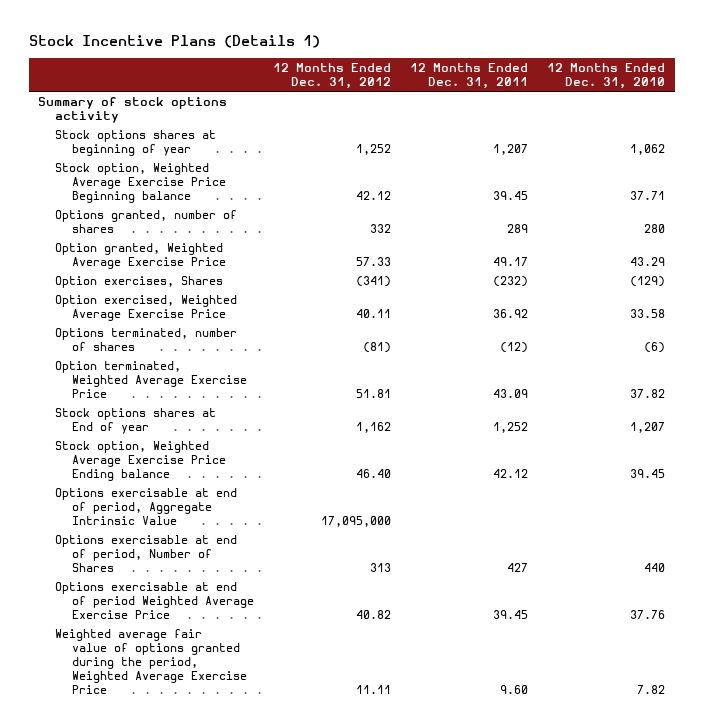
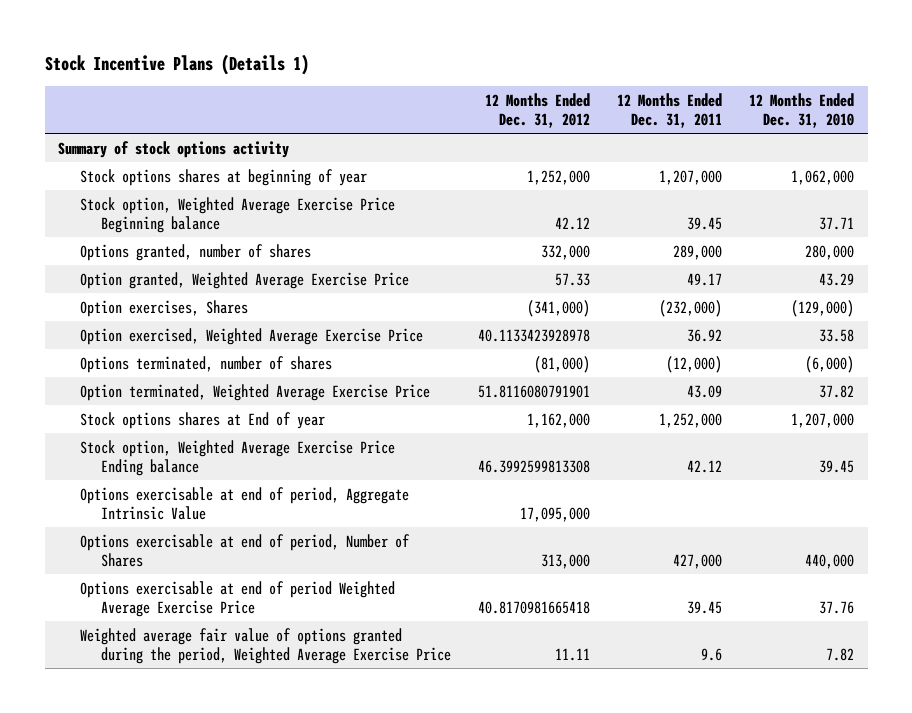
[355,143,391,155] 1,252 -> [526,169,590,185] 1,252,000
[492,143,528,155] 1,207 -> [658,169,722,185] 1,207,000
[630,143,666,155] 1,062 -> [790,169,854,185] 1,062,000
[369,223,391,233] 332 -> [540,244,590,260] 332,000
[506,223,528,233] 289 -> [672,244,722,260] 289,000
[644,223,666,233] 280 -> [804,244,854,260] 280,000
[355,275,391,287] (341) -> [526,299,590,317] (341,000)
[492,275,528,287] (232) -> [658,299,722,317] (232,000)
[630,275,666,287] (129) -> [790,299,854,317] (129,000)
[355,308,391,318] 40.11 -> [477,328,590,342] 40.1133423928978
[362,341,391,353] (81) -> [533,355,590,373] (81,000)
[499,341,528,353] (12) -> [665,355,722,373] (12,000)
[644,341,666,353] (6) -> [804,355,854,373] (6,000)
[355,389,391,399] 51.81 -> [477,384,590,398] 51.8116080791901
[355,421,391,433] 1,162 -> [526,412,590,428] 1,162,000
[492,421,528,433] 1,252 -> [658,412,722,428] 1,252,000
[630,421,666,433] 1,207 -> [790,412,854,428] 1,207,000
[355,469,391,479] 46.40 -> [477,459,590,473] 46.3992599813308
[369,563,391,573] 313 -> [540,553,590,569] 313,000
[506,563,528,573] 427 -> [672,553,722,569] 427,000
[644,563,666,573] 440 -> [804,553,854,569] 440,000
[355,610,391,620] 40.82 -> [477,600,590,614] 40.8170981665418
[499,685,528,695] 9.60 -> [700,647,722,661] 9.6

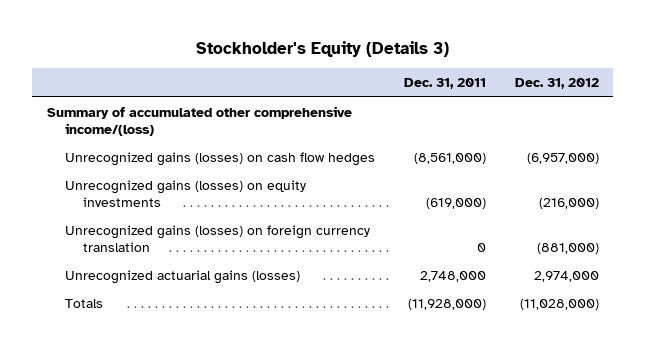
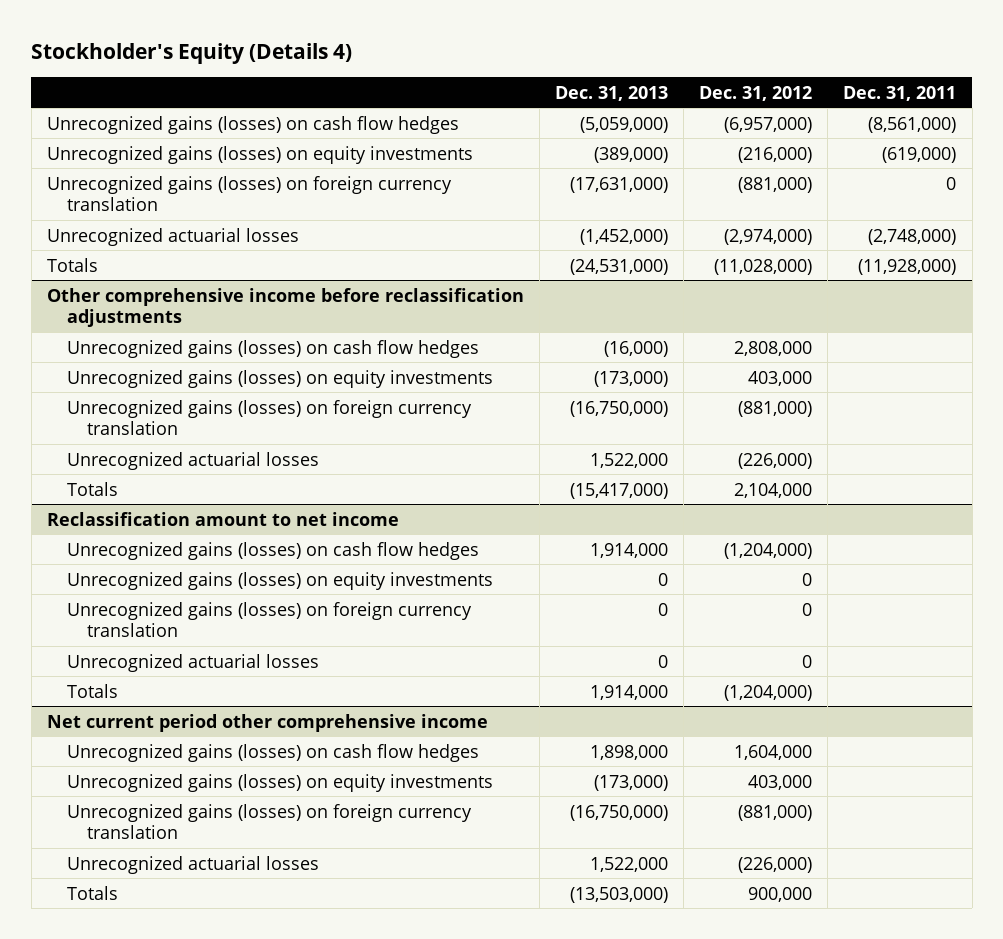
[195,41,449,58] Stockholder's Equity (Details 3) -> [31,43,353,65] Stockholder's Equity (Details 4)
none -> [554,85,668,101] Dec. 31, 2013
[46,105,352,137] Summary of accumulated other comprehensive income/(loss) -> none
[64,269,300,284] Unrecognized actuarial gains (losses) -> [46,227,299,246] Unrecognized actuarial losses
[419,270,486,282] 2,748,000 -> [868,228,957,245] (2,748,000)
[533,270,599,282] 2,974,000 -> [724,228,813,245] (2,974,000)
none -> [46,287,524,327] Other comprehensive income before reclassification adjustments
none -> [66,339,479,358] Unrecognized gains (losses) on cash flow hedges
none -> [66,369,493,388] Unrecognized gains (losses) on equity investments
none -> [66,399,472,435] Unrecognized gains (losses) on foreign currency translation
none -> [66,451,319,470] Unrecognized actuarial losses
none -> [66,481,118,496] Totals
none -> [46,511,399,526] Reclassification amount to net income
none -> [66,541,479,560] Unrecognized gains (losses) on cash flow hedges
none -> [66,571,493,590] Unrecognized gains (losses) on equity investments
none -> [66,601,472,637] Unrecognized gains (losses) on foreign currency translation
none -> [66,653,319,672] Unrecognized actuarial losses
none -> [66,683,118,698] Totals
none -> [46,713,488,732] Net current period other comprehensive income
none -> [66,743,479,762] Unrecognized gains (losses) on cash flow hedges
none -> [66,773,493,792] Unrecognized gains (losses) on equity investments
none -> [66,803,472,839] Unrecognized gains (losses) on foreign currency translation
none -> [66,855,319,874] Unrecognized actuarial losses
none -> [66,885,118,900] Totals

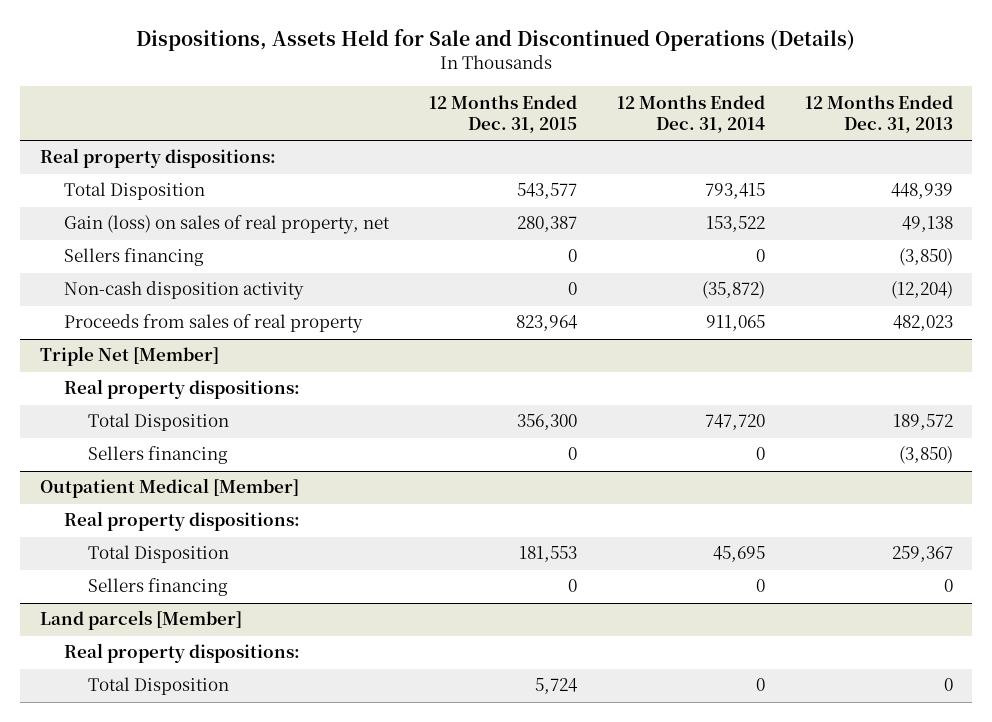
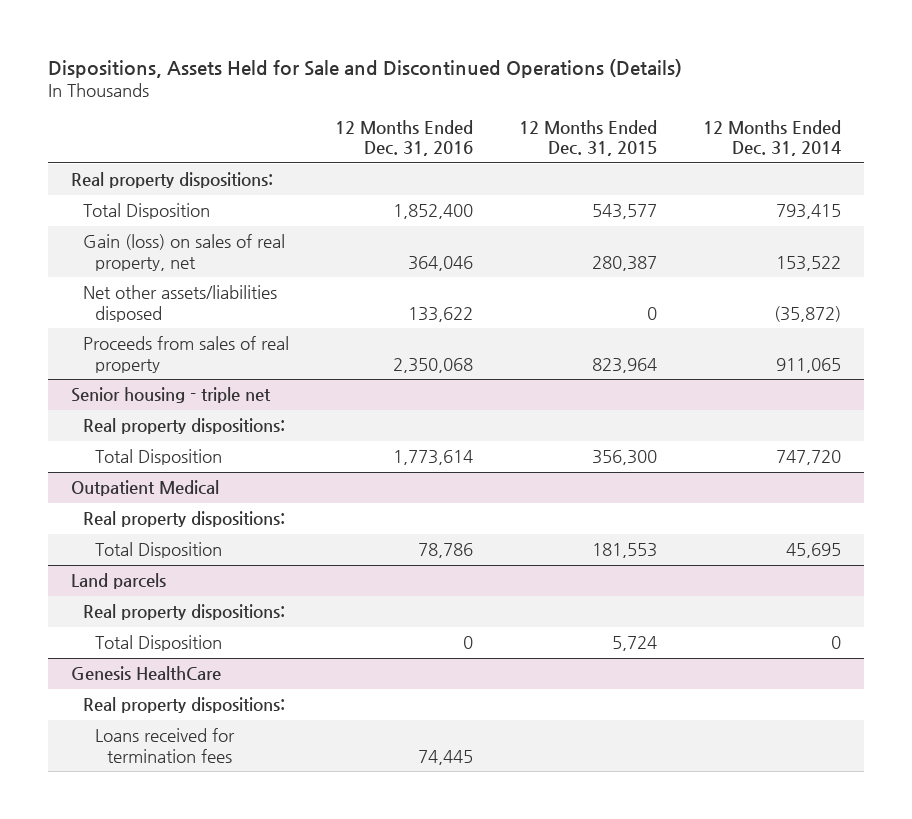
[804,94,953,133] 12 Months Ended Dec. 31, 2013 -> none
none -> [334,119,473,157] 12 Months Ended Dec. 31, 2016
[64,248,205,267] Sellers financing -> none
[64,281,305,301] Non-cash disposition activity -> [83,284,278,322] Net other assets/liabilities disposed
[39,346,219,367] Triple Net [Member] -> [71,386,272,403] Senior housing - triple net
[88,446,229,465] Sellers financing -> none
[39,478,299,499] Outpatient Medical [Member] -> [71,479,220,496] Outpatient Medical
[88,578,229,597] Sellers financing -> none
[39,610,242,631] Land parcels [Member] -> [71,572,167,589] Land parcels
none -> [71,665,222,680] Genesis HealthCare
none -> [83,696,286,713] Real property dispositions:
none -> [94,727,235,763] Loans received for termination fees

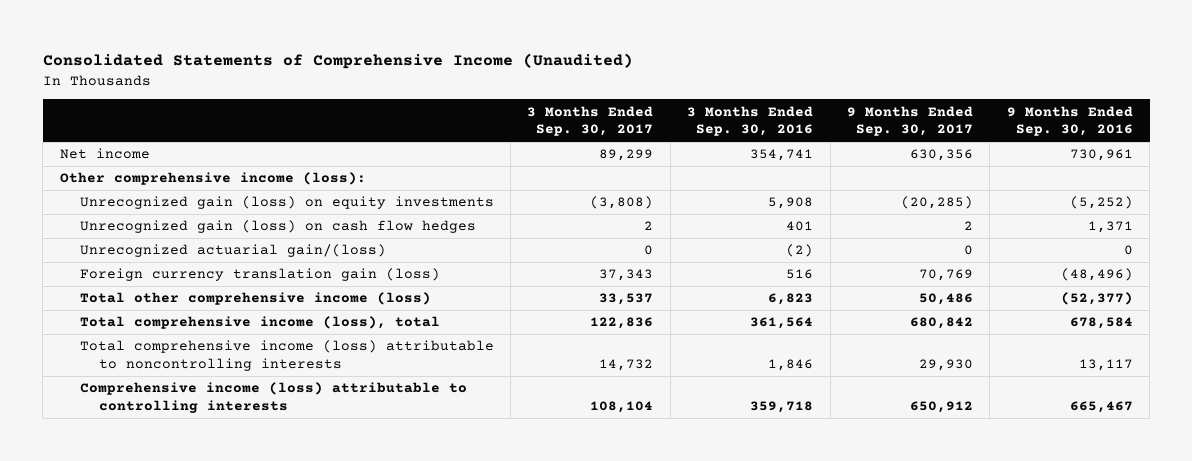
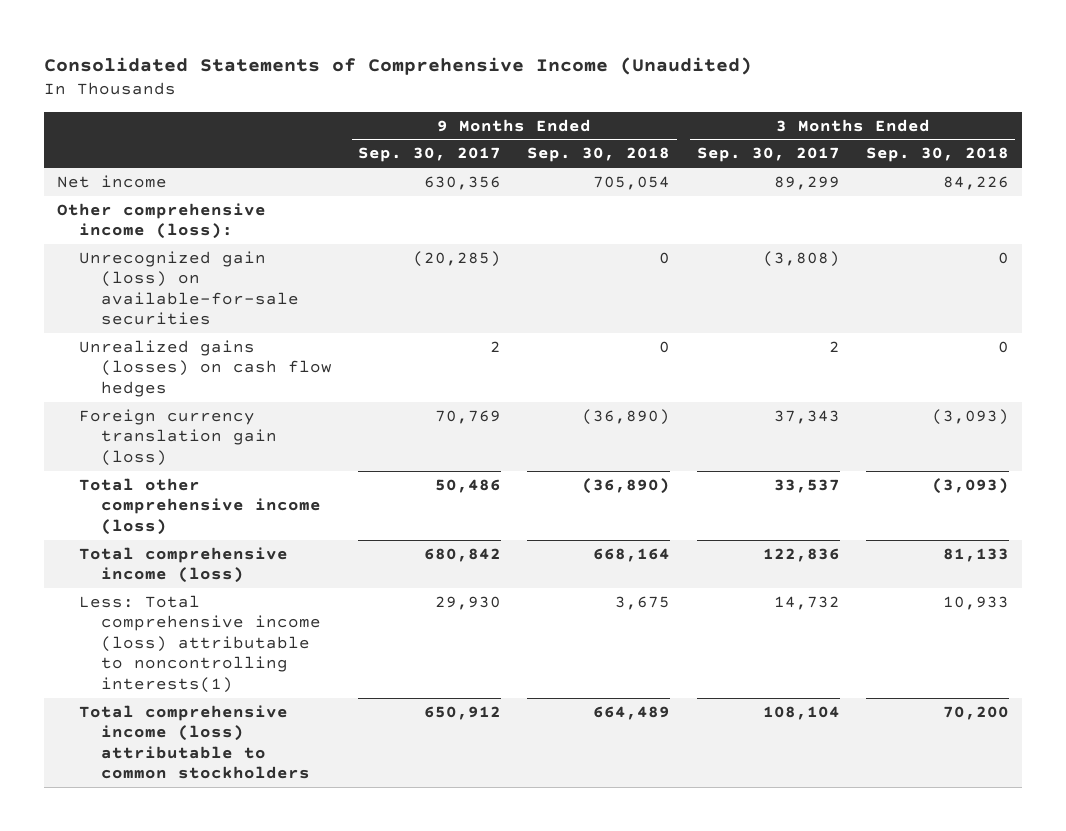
[687,105,814,137] 3 Months Ended Sep. 30, 2016 -> none
[1006,105,1133,137] 9 Months Ended Sep. 30, 2016 -> none
none -> [527,147,671,163] Sep. 30, 2018
none -> [865,147,1009,163] Sep. 30, 2018
[79,244,386,258] Unrecognized actuarial gain/(loss) -> none
[79,196,494,210] Unrecognized gain (loss) on equity investments -> [79,250,299,326] Unrecognized gain (loss) on available-for-sale securities
[79,220,476,234] Unrecognized gain (loss) on cash flow hedges -> [79,339,332,397] Unrealized gains (losses) on cash flow hedges
[79,316,440,330] Total comprehensive income (loss), total -> [79,546,289,584] Total comprehensive income (loss)
[79,340,494,371] Total comprehensive income (loss) attributable to noncontrolling interests -> [79,594,321,693] Less: Total comprehensive income (loss) attributable to noncontrolling interests(1)
[79,382,467,413] Comprehensive income (loss) attributable to controlling interests -> [79,704,310,780] Total comprehensive income (loss) attributable to common stockholders

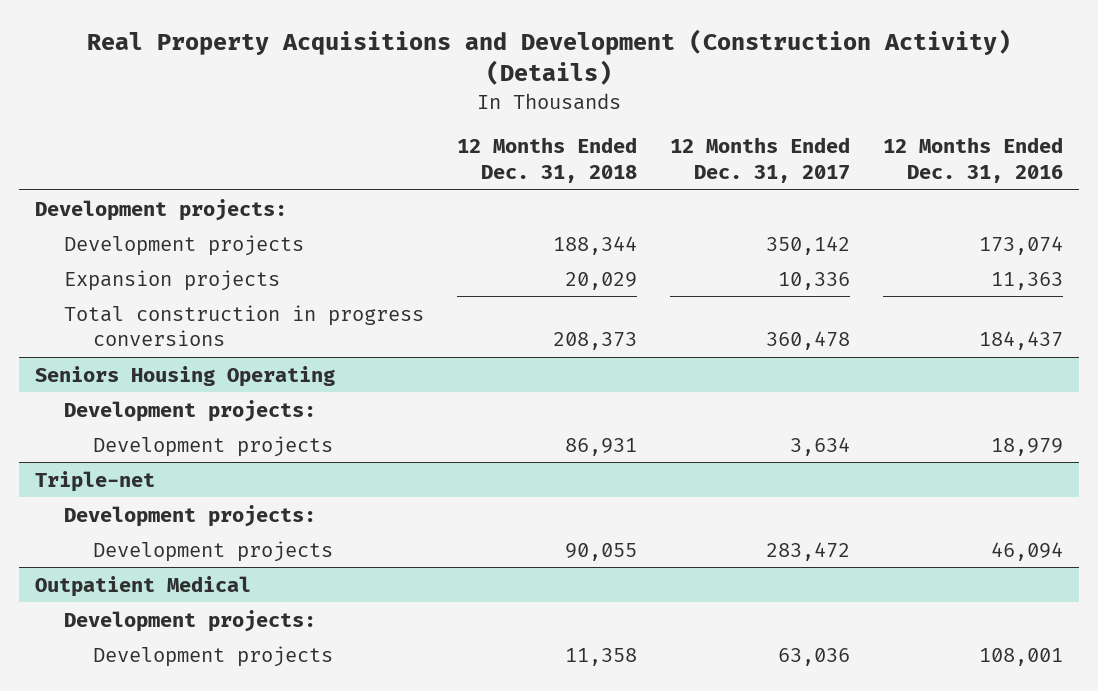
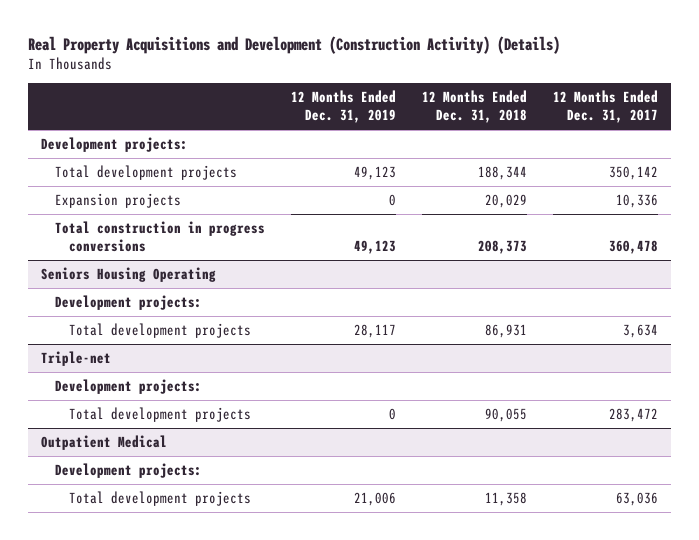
[882,137,1063,183] 12 Months Ended Dec. 31, 2016 -> none
none -> [291,90,397,124] 12 Months Ended Dec. 31, 2019
[64,234,305,256] Development projects -> [54,165,237,181] Total development projects
[92,435,333,457] Development projects -> [69,323,252,339] Total development projects
[92,540,333,562] Development projects -> [69,407,252,423] Total development projects
[92,645,333,667] Development projects -> [69,491,252,507] Total development projects

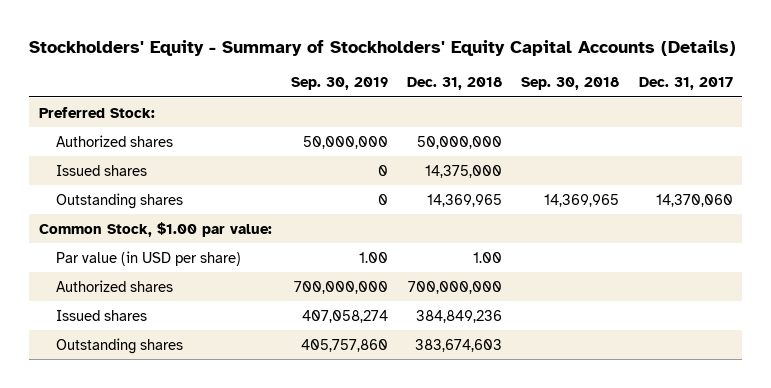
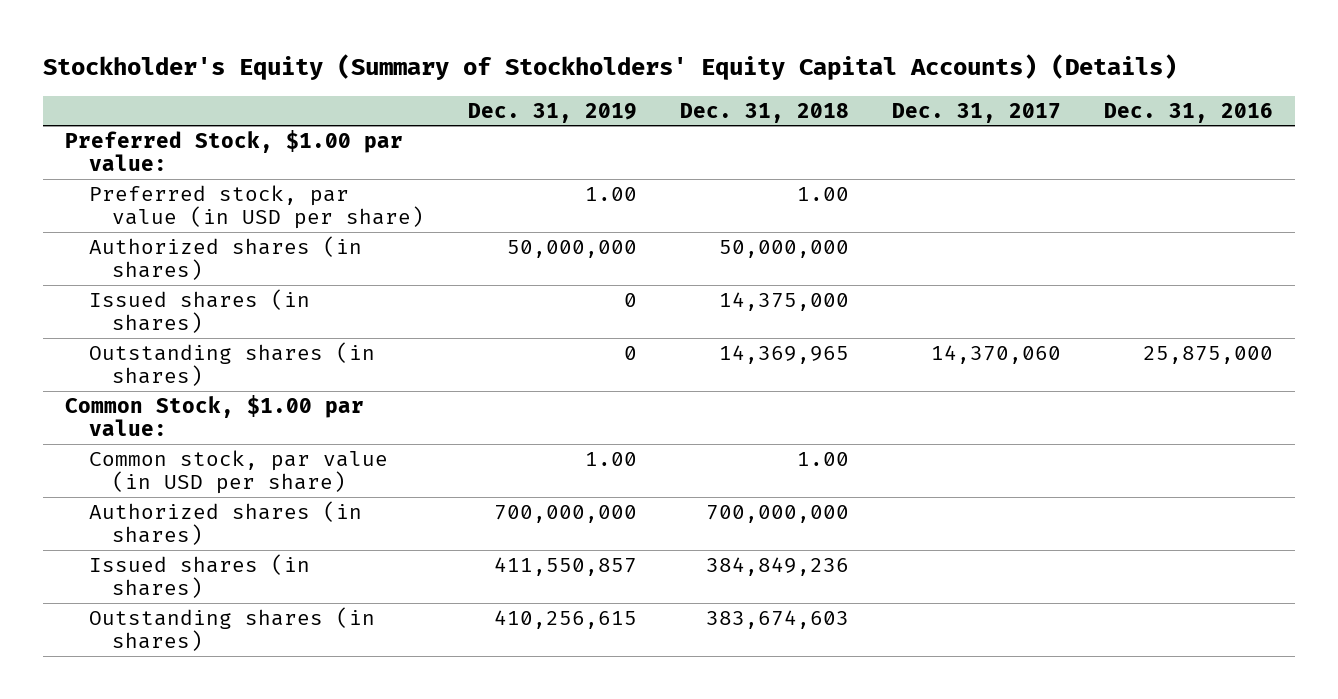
[28,39,736,56] Stockholders' Equity - Summary of Stockholders' Equity Capital Accounts (Details) -> [43,54,1178,81] Stockholder's Equity (Summary of Stockholders' Equity Capital Accounts) (Details)
[290,77,388,91] Sep. 30, 2019 -> none
[521,77,620,91] Sep. 30, 2018 -> none
none -> [467,102,637,123] Dec. 31, 2019
none -> [1104,102,1274,123] Dec. 31, 2016
[38,106,155,118] Preferred Stock: -> [64,129,403,172] Preferred Stock, $1.00 par value:
none -> [88,184,425,230] Preferred stock, par value (in USD per share)
[56,134,174,147] Authorized shares -> [88,235,362,281] Authorized shares (in shares)
[56,164,148,176] Issued shares -> [88,288,310,334] Issued shares (in shares)
[56,192,184,209] Outstanding shares -> [88,341,375,387] Outstanding shares (in shares)
[56,250,242,266] Par value (in USD per share) -> [88,449,388,495] Common stock, par value (in USD per share)
[56,279,174,292] Authorized shares -> [88,500,362,546] Authorized shares (in shares)
[56,309,148,321] Issued shares -> [88,553,310,599] Issued shares (in shares)
[56,337,184,354] Outstanding shares -> [88,606,375,652] Outstanding shares (in shares)

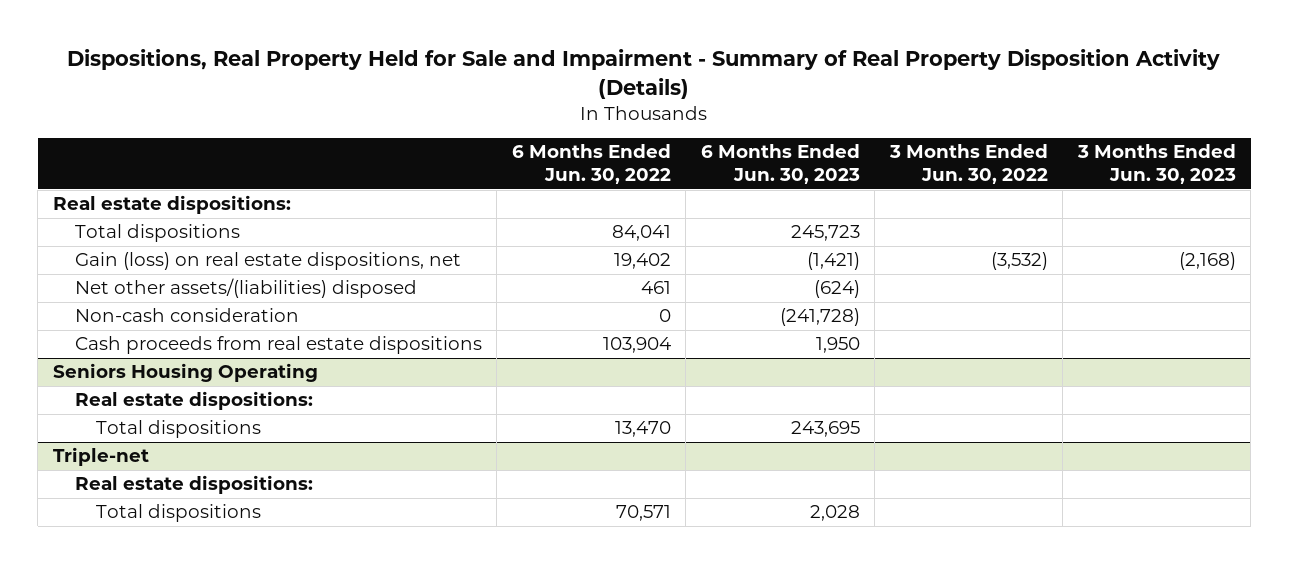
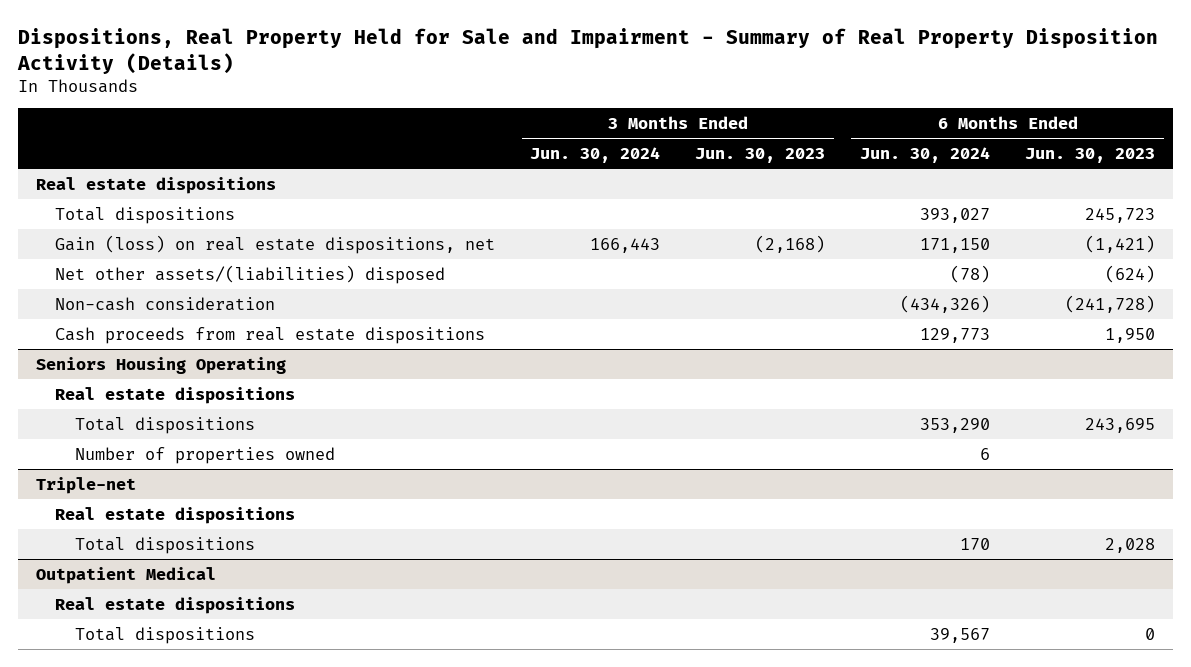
[511,144,671,185] 6 Months Ended Jun. 30, 2022 -> none
[888,144,1048,185] 3 Months Ended Jun. 30, 2022 -> none
none -> [530,147,661,164] Jun. 30, 2024
none -> [860,147,991,164] Jun. 30, 2024
[52,195,291,215] Real estate dispositions: -> [35,176,276,194] Real estate dispositions
[74,391,313,411] Real estate dispositions: -> [55,386,296,404] Real estate dispositions
none -> [75,446,336,464] Number of properties owned
[74,475,313,495] Real estate dispositions: -> [55,506,296,524] Real estate dispositions
none -> [35,566,216,584] Outpatient Medical
none -> [55,596,296,614] Real estate dispositions
none -> [75,626,256,644] Total dispositions

